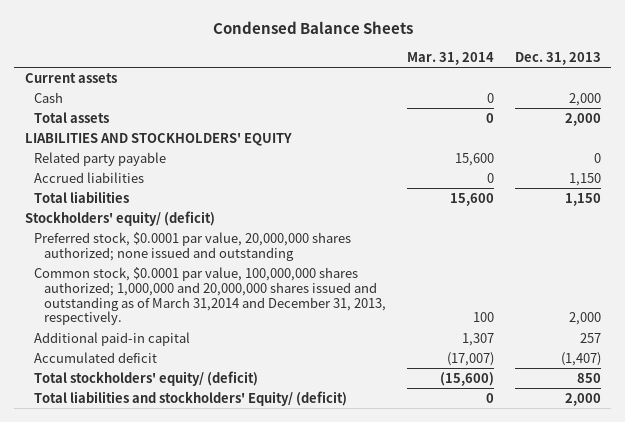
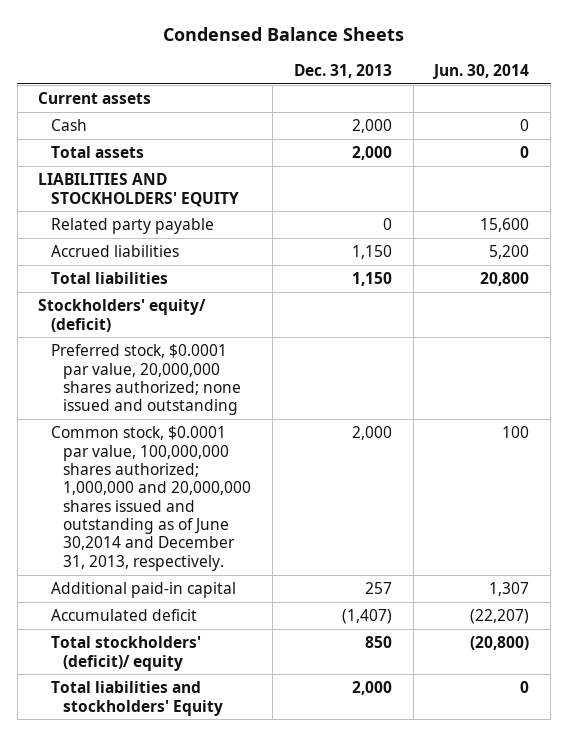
[406,51,494,65] Mar. 31, 2014 -> none
none -> [432,63,530,79] Jun. 30, 2014
[34,266,387,326] Common stock, $0.0001 par value, 100,000,000 shares authorized; 1,000,000 and 20,000,000 shares issued and outstanding as of March 31,2014 and December 31, 2013, respectively. -> [50,426,252,571] Common stock, $0.0001 par value, 100,000,000 shares authorized; 1,000,000 and 20,000,000 shares issued and outstanding as of June 30,2014 and December 31, 2013, respectively.
[34,370,259,386] Total stockholders' equity/ (deficit) -> [50,636,201,671] Total stockholders' (deficit)/ equity
[34,390,348,406] Total liabilities and stockholders' Equity/ (deficit) -> [50,681,224,716] Total liabilities and stockholders' Equity

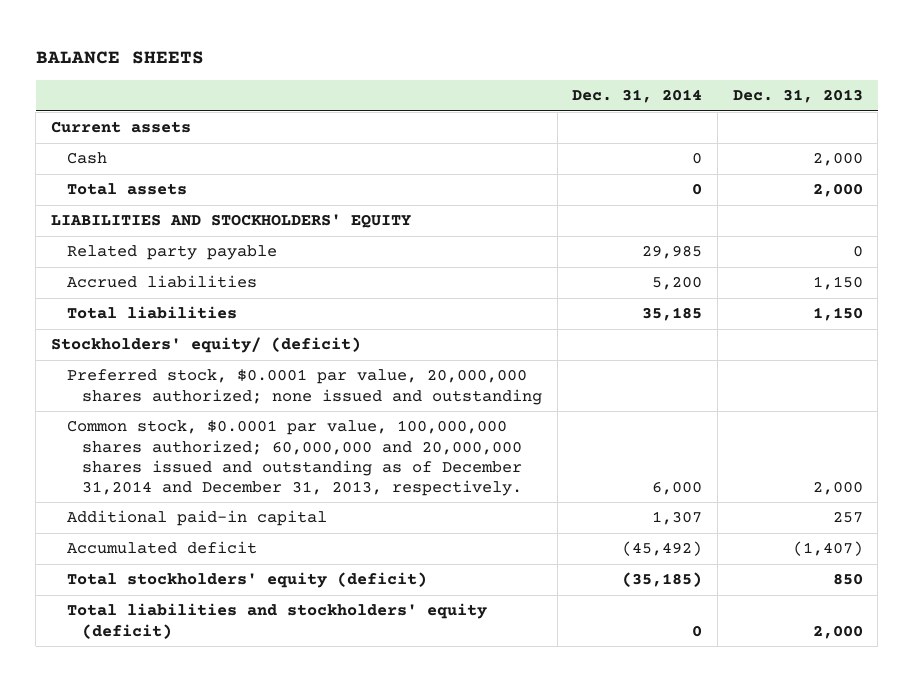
[162,27,404,42] Condensed Balance Sheets -> [35,50,204,64] BALANCE SHEETS
[432,63,530,79] Jun. 30, 2014 -> none
none -> [572,89,703,104] Dec. 31, 2014
[50,426,252,571] Common stock, $0.0001 par value, 100,000,000 shares authorized; 1,000,000 and 20,000,000 shares issued and outstanding as of June 30,2014 and December 31, 2013, respectively. -> [66,420,523,496] Common stock, $0.0001 par value, 100,000,000 shares authorized; 60,000,000 and 20,000,000 shares issued and outstanding as of December 31,2014 and December 31, 2013, respectively.
[50,636,201,671] Total stockholders' (deficit)/ equity -> [66,572,427,589] Total stockholders' equity (deficit)
[50,681,224,716] Total liabilities and stockholders' Equity -> [66,603,487,639] Total liabilities and stockholders' equity (deficit)

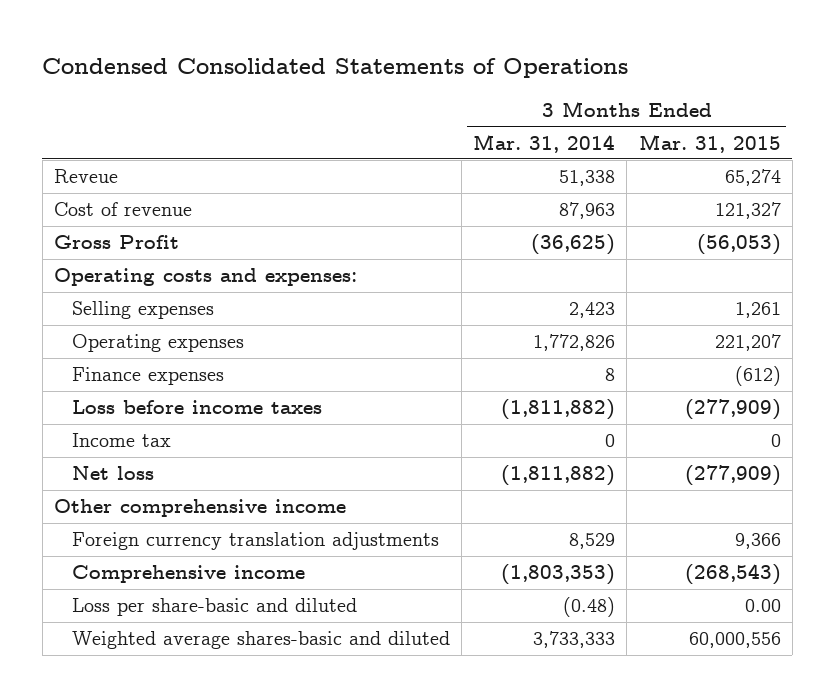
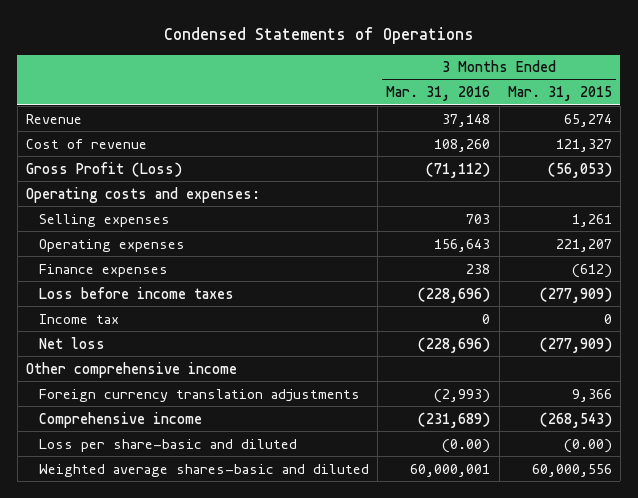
[42,57,629,78] Condensed Consolidated Statements of Operations -> [163,27,474,45] Condensed Statements of Operations
[473,133,616,153] Mar. 31, 2014 -> none
none -> [386,86,491,102] Mar. 31, 2016
[53,169,118,184] Reveue -> [26,113,83,124] Revenue
[53,235,179,250] Gross Profit -> [26,161,183,177] Gross Profit (Loss)
[744,599,781,613] 0.00 -> [563,438,612,453] (0.00)

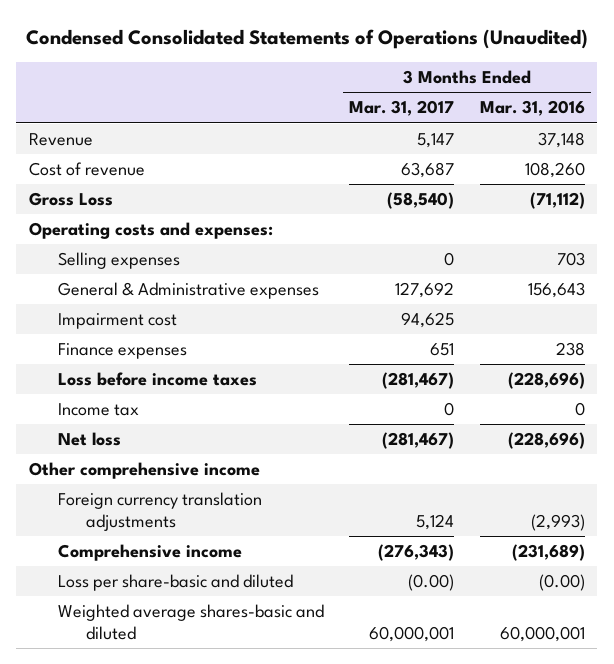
[163,27,474,45] Condensed Statements of Operations -> [25,29,588,50] Condensed Consolidated Statements of Operations (Unaudited)
[507,86,612,102] Mar. 31, 2015 -> none
none -> [349,100,455,117] Mar. 31, 2017
[26,161,183,177] Gross Profit (Loss) -> [29,191,114,206] Gross Loss
[39,238,186,252] Operating expenses -> [57,281,319,299] General & Administrative expenses
none -> [57,312,177,329] Impairment cost

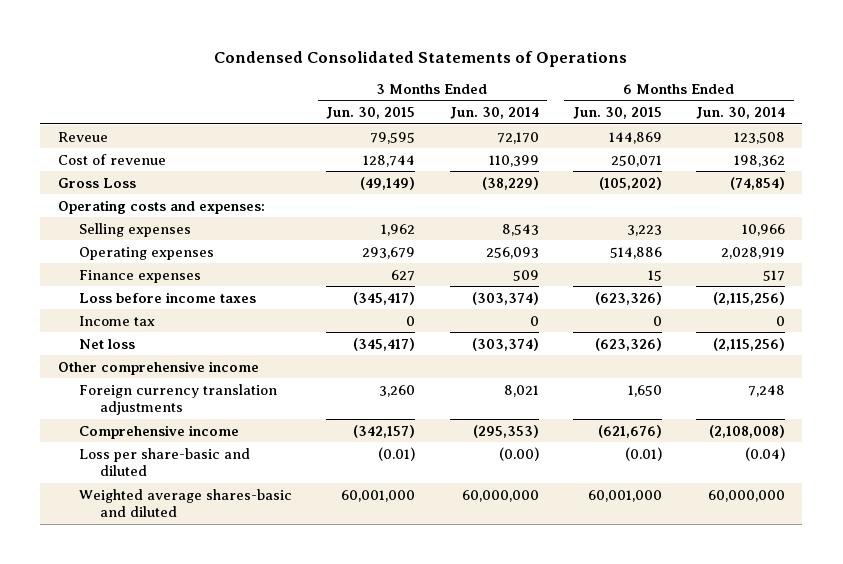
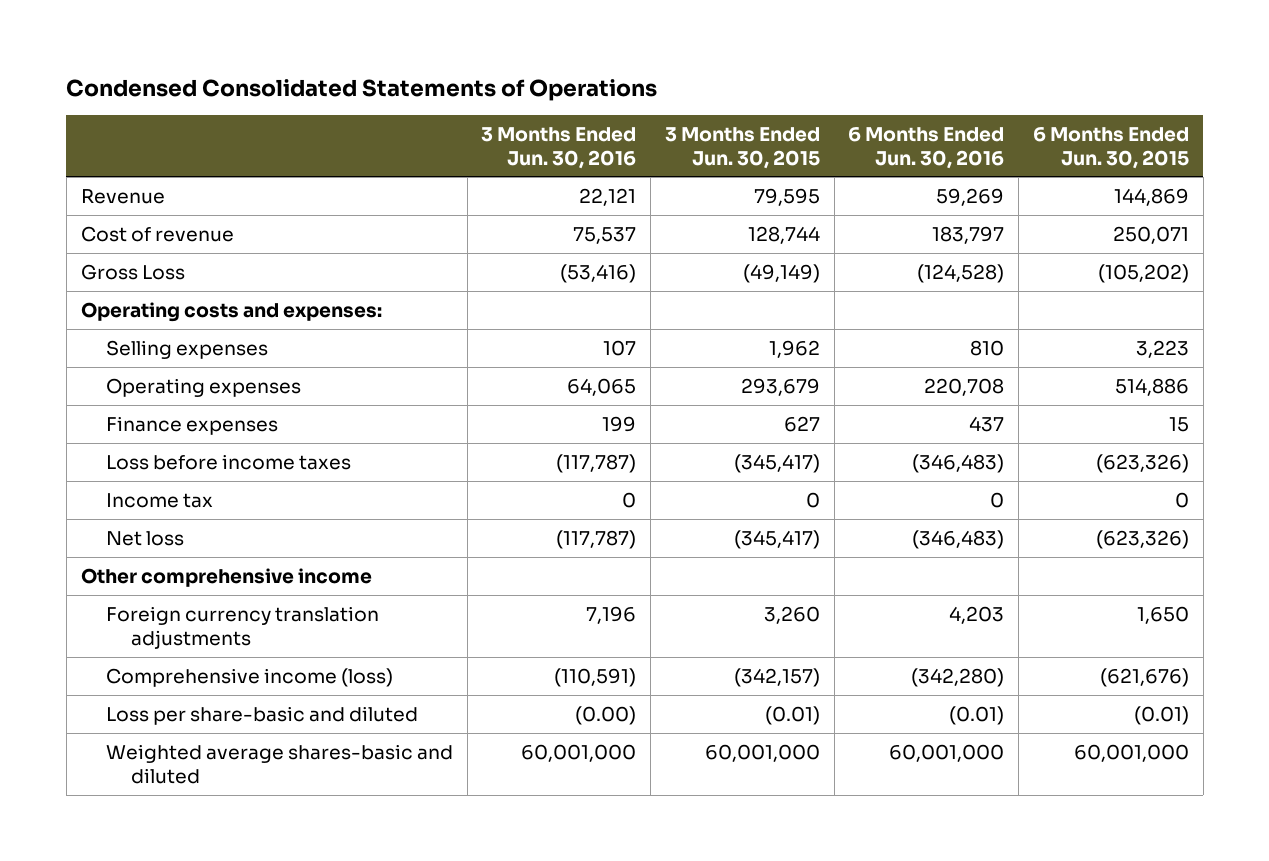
[449,107,539,120] Jun. 30, 2014 -> none
[696,107,786,120] Jun. 30, 2014 -> none
none -> [481,126,637,169] 3 Months Ended Jun. 30, 2016
none -> [848,126,1005,169] 6 Months Ended Jun. 30, 2016
[57,131,108,142] Reveue -> [80,188,165,204] Revenue
[78,424,239,439] Comprehensive income -> [105,667,393,687] Comprehensive income (loss)

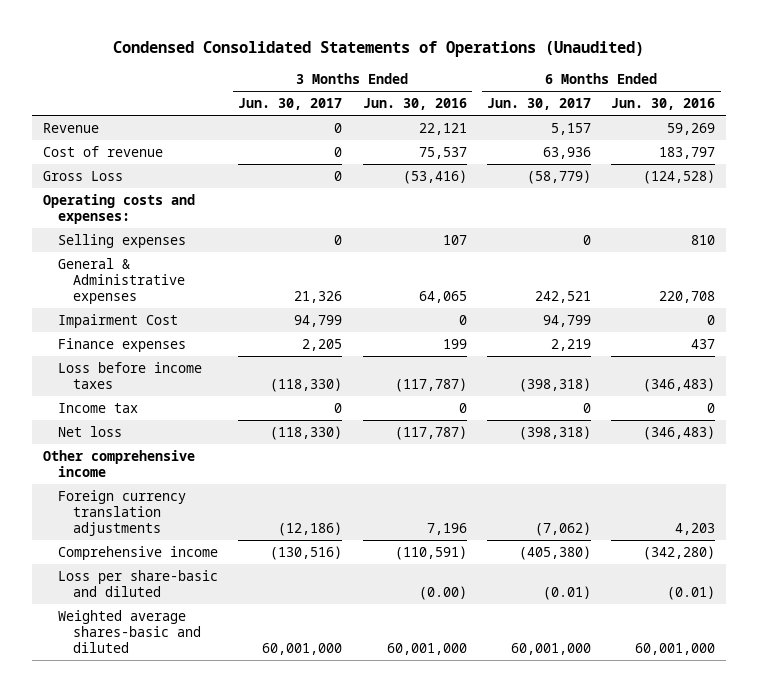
[66,78,658,101] Condensed Consolidated Statements of Operations -> [113,41,645,58] Condensed Consolidated Statements of Operations (Unaudited)
[664,126,820,169] 3 Months Ended Jun. 30, 2015 -> none
[1032,126,1189,169] 6 Months Ended Jun. 30, 2015 -> none
none -> [238,98,343,111] Jun. 30, 2017
none -> [487,98,592,111] Jun. 30, 2017
[105,377,301,397] Operating expenses -> [57,257,185,304] General & Administrative expenses
none -> [57,313,178,328] Impairment Cost
[105,667,393,687] Comprehensive income (loss) -> [57,545,218,560] Comprehensive income

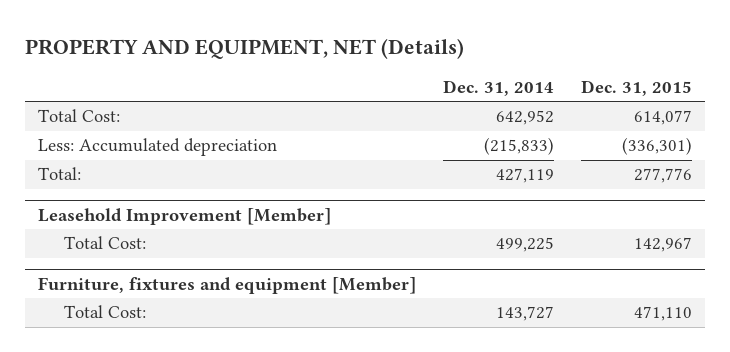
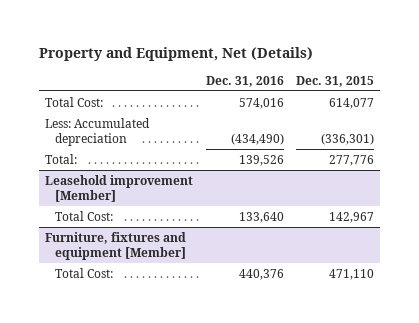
[25,37,465,59] PROPERTY AND EQUIPMENT, NET (Details) -> [38,46,313,61] Property and Equipment, Net (Details)
[443,79,555,96] Dec. 31, 2014 -> none
none -> [205,75,284,87] Dec. 31, 2016
[38,207,332,225] Leasehold Improvement [Member] -> [45,174,194,203] Leasehold improvement [Member]

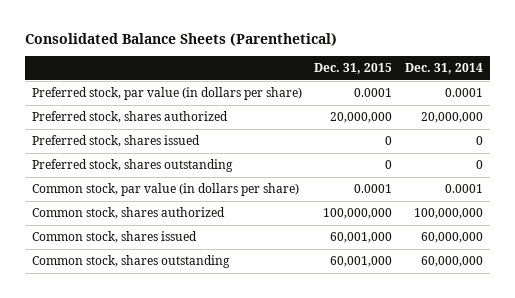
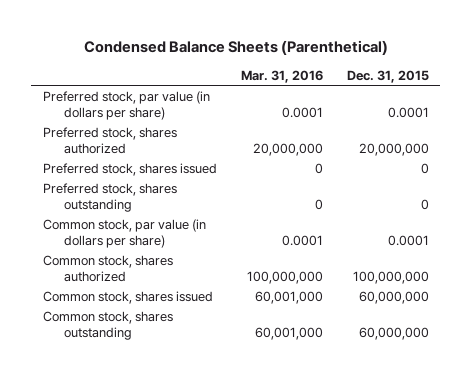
[25,33,338,47] Consolidated Balance Sheets (Parenthetical) -> [83,39,388,55] Condensed Balance Sheets (Parenthetical)
[405,63,484,75] Dec. 31, 2014 -> none
none -> [240,69,323,83] Mar. 31, 2016
[330,232,393,244] 60,001,000 -> [358,290,429,304] 60,000,000
[330,256,393,268] 60,001,000 -> [358,326,429,340] 60,000,000

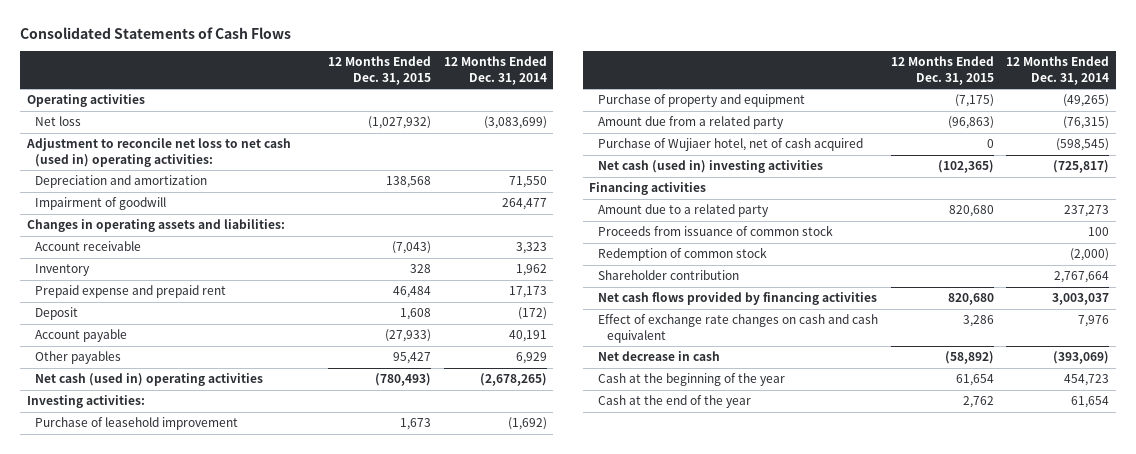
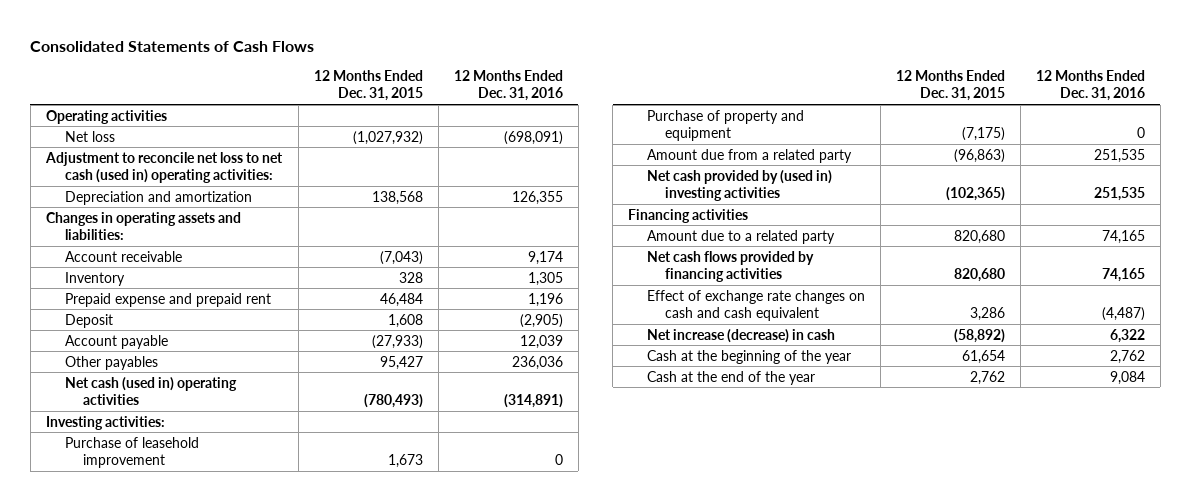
[443,56,547,85] 12 Months Ended Dec. 31, 2014 -> none
none -> [453,70,563,102] 12 Months Ended Dec. 31, 2016
[35,197,167,211] Impairment of goodwill -> none
[597,138,863,152] Purchase of Wujiaer hotel, net of cash acquired -> none
[597,160,823,174] Net cash (used in) investing activities -> [646,169,832,201] Net cash provided by (used in) investing activities
[597,225,833,237] Proceeds from issuance of common stock -> none
[597,247,767,262] Redemption of common stock -> none
[597,270,739,281] Shareholder contribution -> none
[597,351,720,362] Net decrease in cash -> [646,328,835,343] Net increase (decrease) in cash

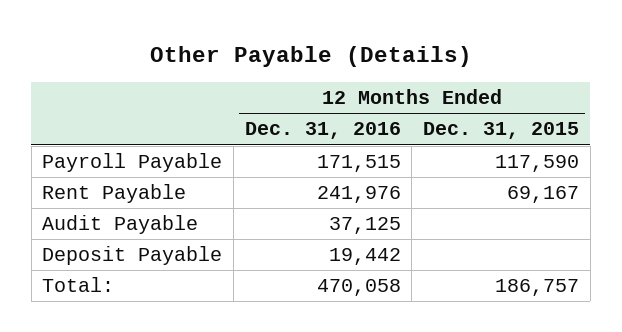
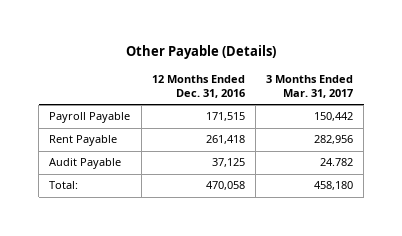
[423,122,580,140] Dec. 31, 2015 -> none
none -> [265,74,353,98] 3 Months Ended Mar. 31, 2017
[316,186,401,204] 241,976 -> [205,135,245,145] 261,418
[42,246,223,266] Deposit Payable -> none

